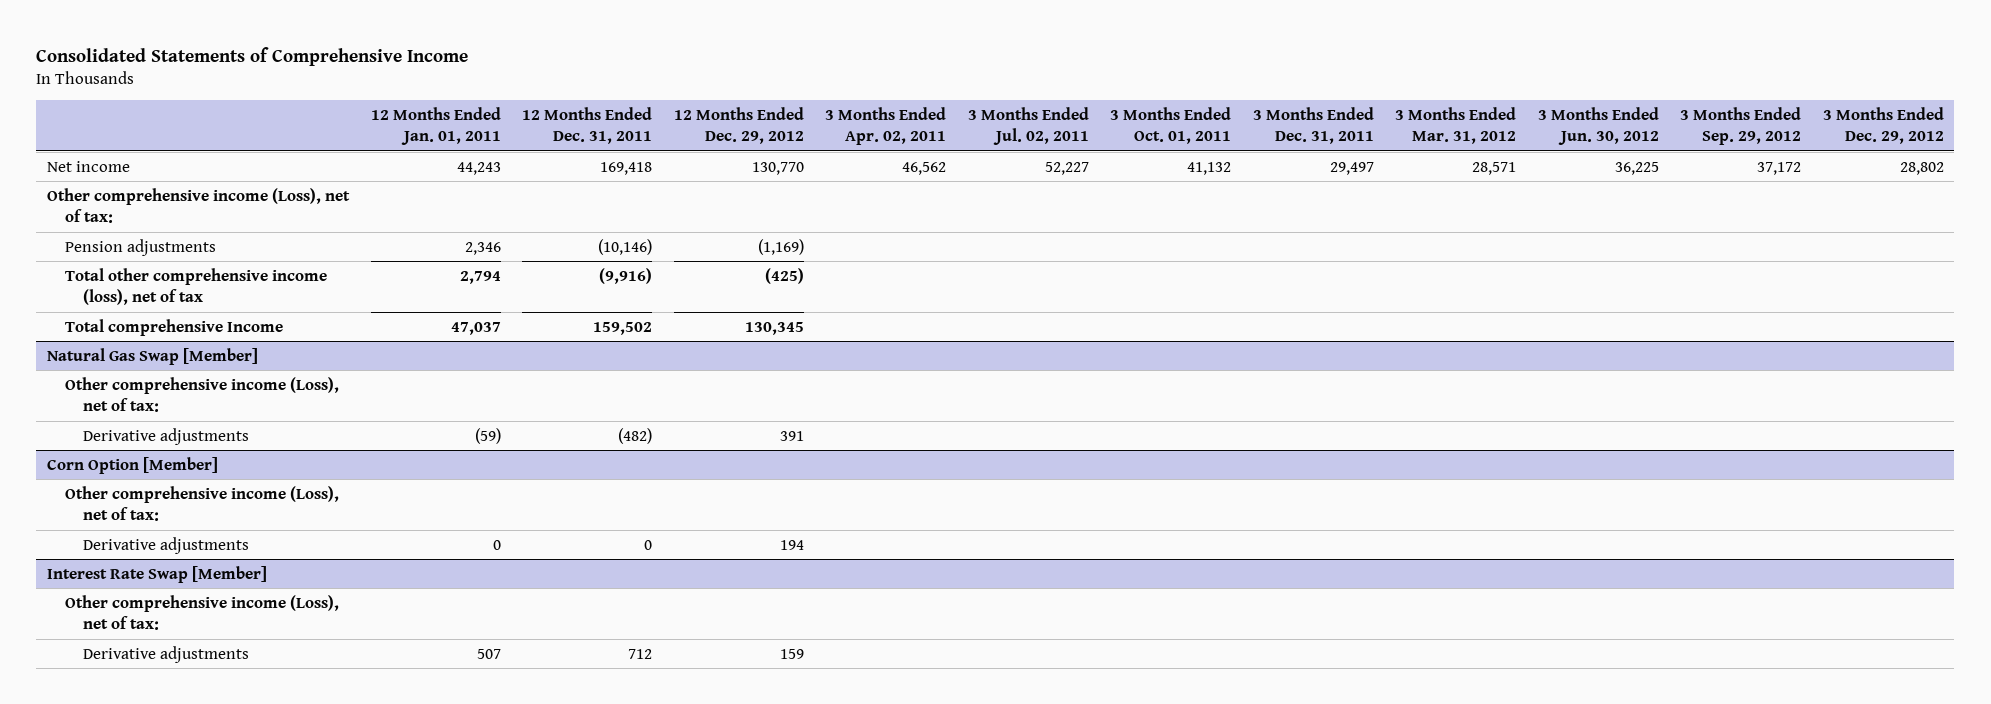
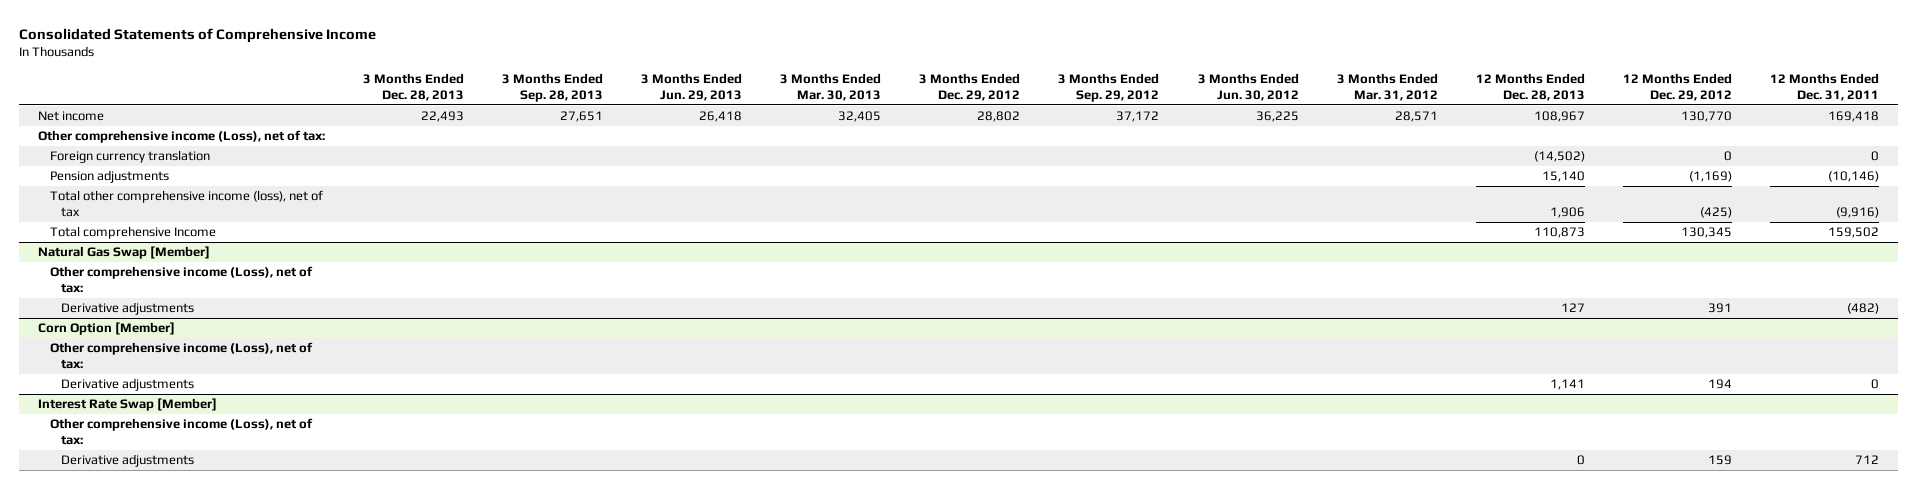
[370,106,501,145] 12 Months Ended Jan. 01, 2011 -> none
[825,106,947,145] 3 Months Ended Apr. 02, 2011 -> none
[967,106,1089,145] 3 Months Ended Jul. 02, 2011 -> none
[1110,106,1232,144] 3 Months Ended Oct. 01, 2011 -> none
[1252,106,1374,144] 3 Months Ended Dec. 31, 2011 -> none
none -> [363,72,465,101] 3 Months Ended Dec. 28, 2013
none -> [502,72,604,102] 3 Months Ended Sep. 28, 2013
none -> [641,72,743,101] 3 Months Ended Jun. 29, 2013
none -> [780,72,882,101] 3 Months Ended Mar. 30, 2013
none -> [1475,72,1585,101] 12 Months Ended Dec. 28, 2013
none -> [49,150,210,164] Foreign currency translation

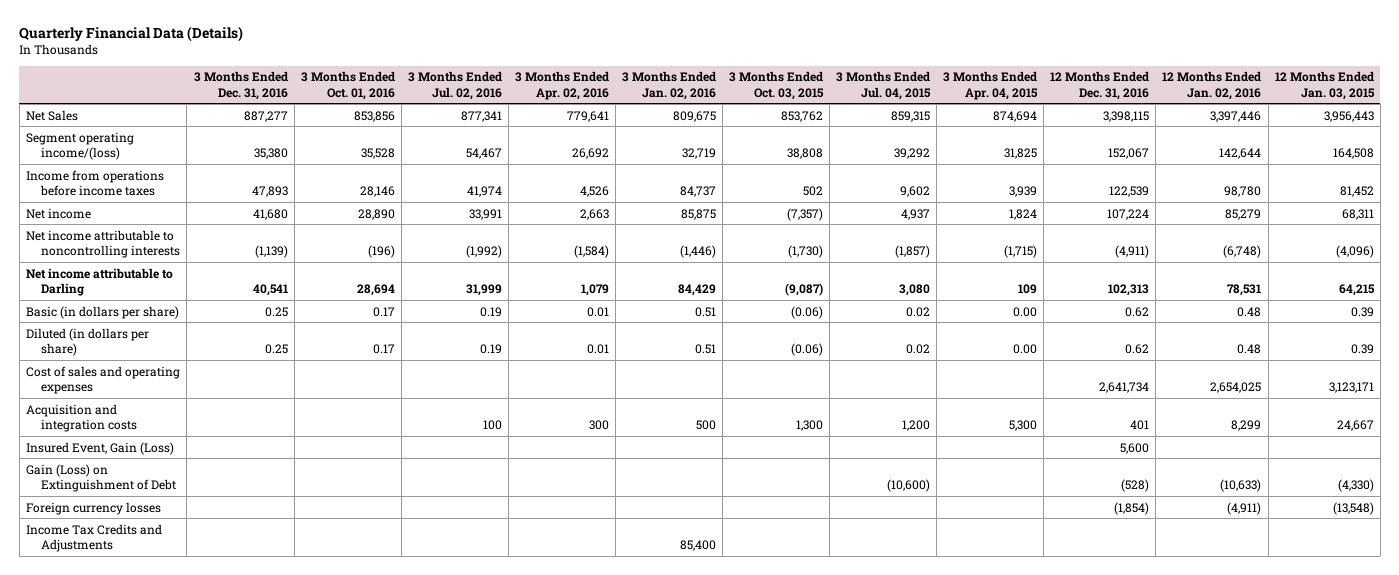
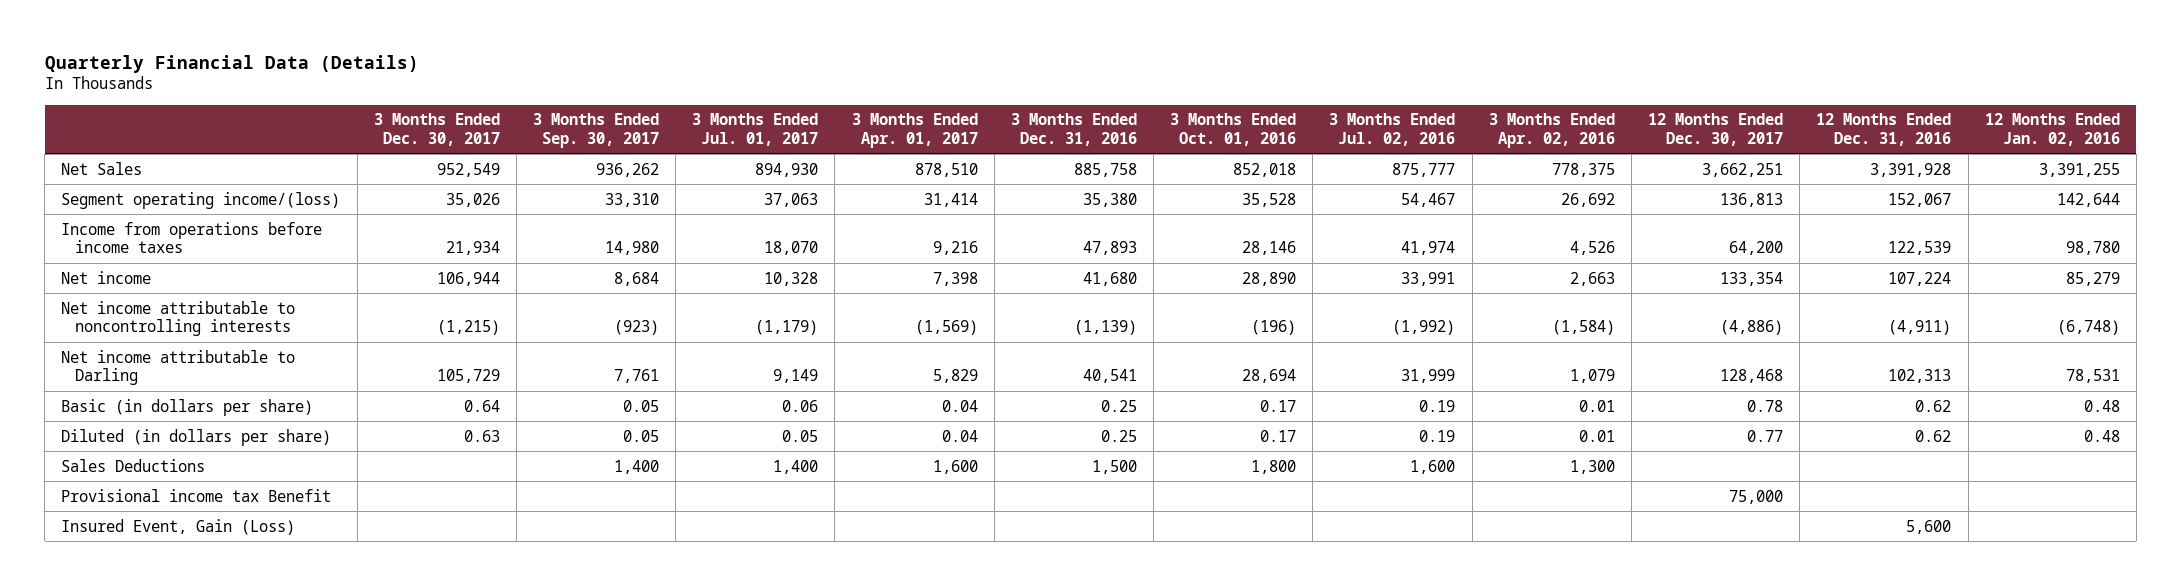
[621,71,716,100] 3 Months Ended Jan. 02, 2016 -> none
[729,71,825,100] 3 Months Ended Oct. 03, 2015 -> none
[836,71,932,100] 3 Months Ended Jul. 04, 2015 -> none
[943,71,1039,100] 3 Months Ended Apr. 04, 2015 -> none
[1274,71,1375,100] 12 Months Ended Jan. 03, 2015 -> none
none -> [373,113,500,146] 3 Months Ended Dec. 30, 2017
none -> [533,113,660,148] 3 Months Ended Sep. 30, 2017
none -> [692,113,819,146] 3 Months Ended Jul. 01, 2017
none -> [851,113,978,148] 3 Months Ended Apr. 01, 2017
none -> [1648,113,1784,146] 12 Months Ended Dec. 30, 2017
[243,110,288,122] 887,277 -> [1073,162,1137,177] 885,758
[353,110,395,122] 853,856 -> [1233,162,1297,177] 852,018
[460,110,502,122] 877,341 -> [1392,162,1456,177] 875,777
[566,110,609,122] 779,641 -> [1551,162,1615,177] 778,375
[1103,110,1150,122] 3,398,115 -> [1870,162,1952,177] 3,391,928
[1210,110,1262,122] 3,397,446 -> [2038,162,2120,177] 3,391,255
[25,365,180,394] Cost of sales and operating expenses -> none
[25,403,138,432] Acquisition and integration costs -> none
none -> [61,458,206,472] Sales Deductions
none -> [61,488,332,502] Provisional income tax Benefit
[25,463,177,492] Gain (Loss) on Extinguishment of Debt -> none
[25,501,161,515] Foreign currency losses -> none
[25,523,162,552] Income Tax Credits and Adjustments -> none

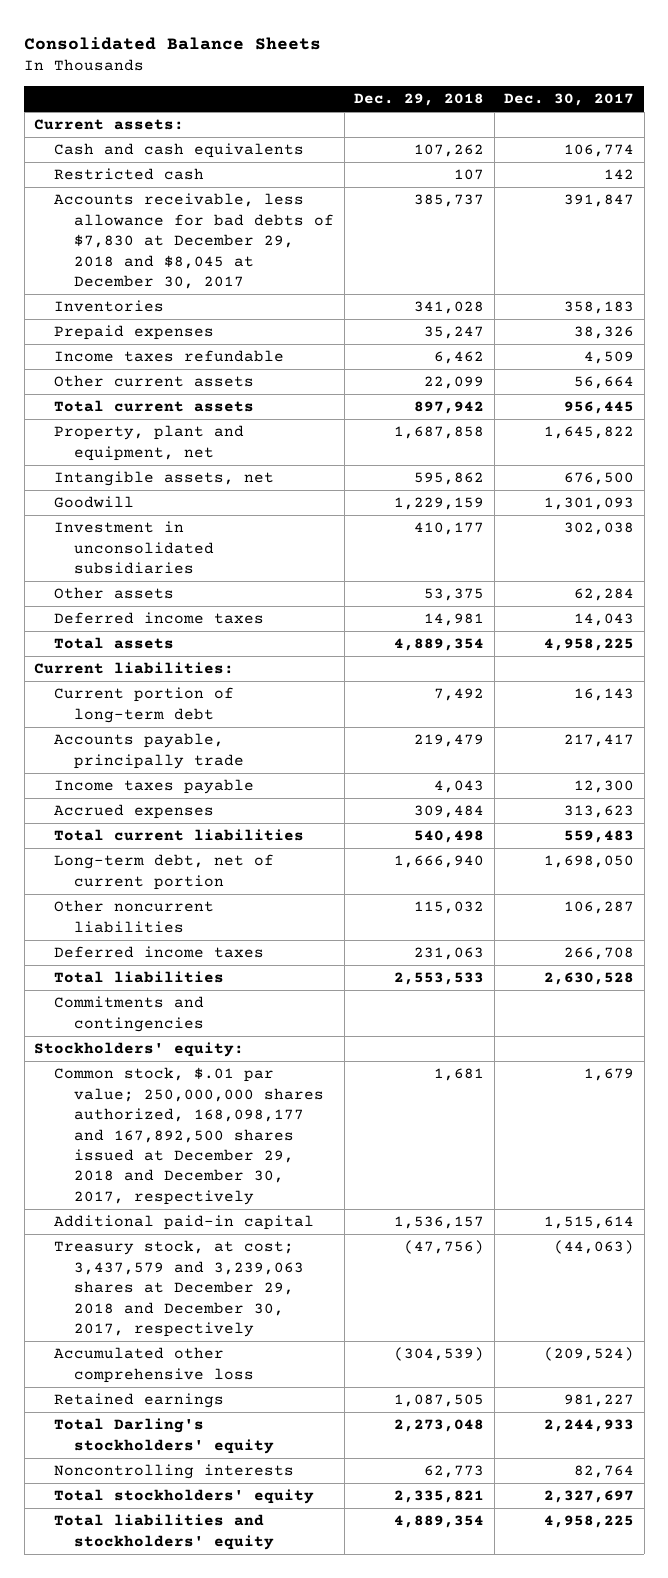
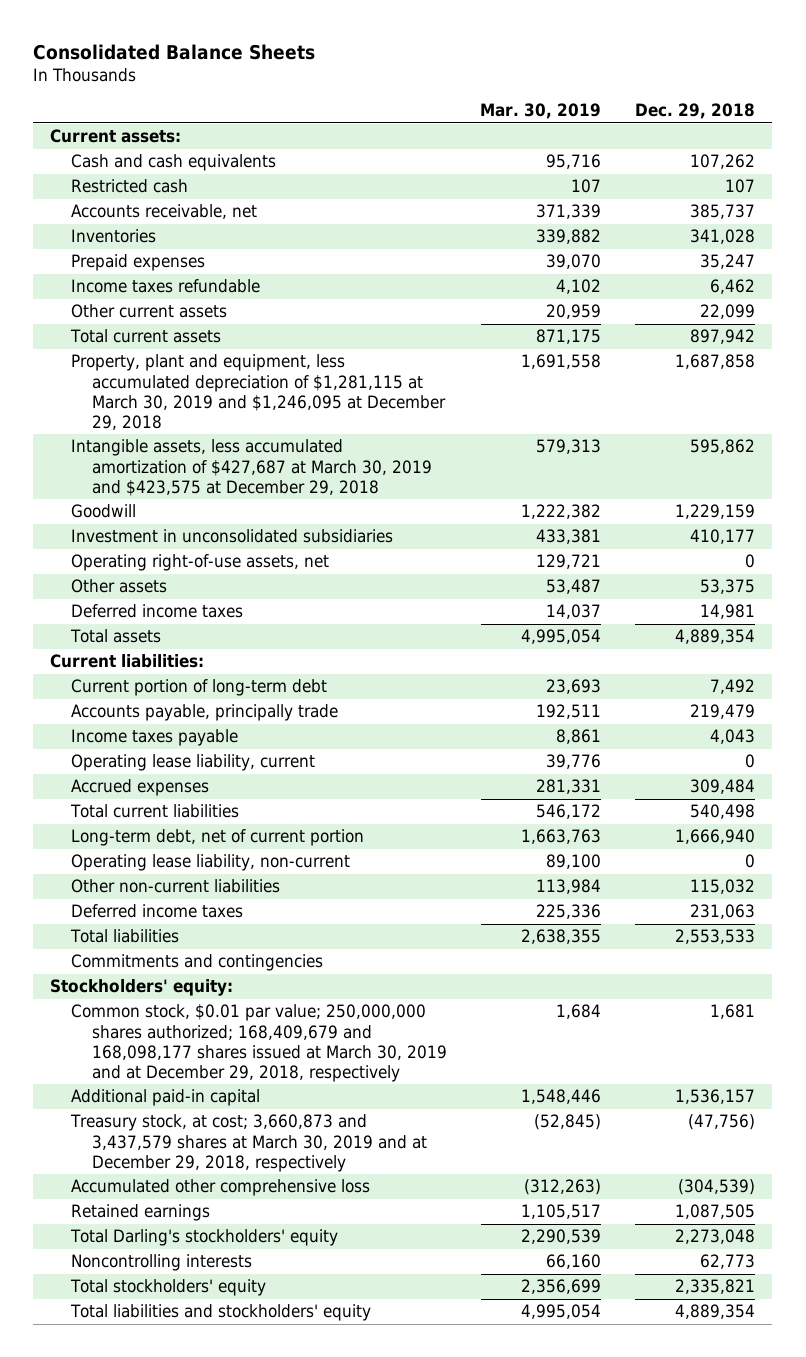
[504,93,635,107] Dec. 30, 2017 -> none
none -> [480,103,602,120] Mar. 30, 2019
[54,193,335,289] Accounts receivable, less allowance for bad debts of $7,830 at December 29, 2018 and $8,045 at December 30, 2017 -> [70,204,257,220] Accounts receivable, net
[54,425,245,461] Property, plant and equipment, net -> [70,354,446,430] Property, plant and equipment, less accumulated depreciation of $1,281,115 at March 30, 2019 and $1,246,095 at December 29, 2018
[54,471,275,487] Intangible assets, net -> [70,439,432,496] Intangible assets, less accumulated amortization of $427,687 at March 30, 2019 and $423,575 at December 29, 2018
none -> [70,554,329,572] Operating right-of-use assets, net
none -> [70,754,315,772] Operating lease liability, current
none -> [70,854,350,872] Operating lease liability, non-current
[54,900,215,933] Other noncurrent liabilities -> [70,879,280,894] Other non-current liabilities
[54,1067,325,1205] Common stock, $.01 par value; 250,000,000 shares authorized, 168,098,177 and 167,892,500 shares issued at December 29, 2018 and December 30, 2017, respectively -> [70,1004,447,1082] Common stock, $0.01 par value; 250,000,000 shares authorized; 168,409,679 and 168,098,177 shares issued at March 30, 2019 and at December 29, 2018, respectively
[54,1240,305,1337] Treasury stock, at cost; 3,437,579 and 3,239,063 shares at December 29, 2018 and December 30, 2017, respectively -> [69,1114,427,1172] Treasury stock, at cost; 3,660,873 and 3,437,579 shares at March 30, 2019 and at December 29, 2018, respectively

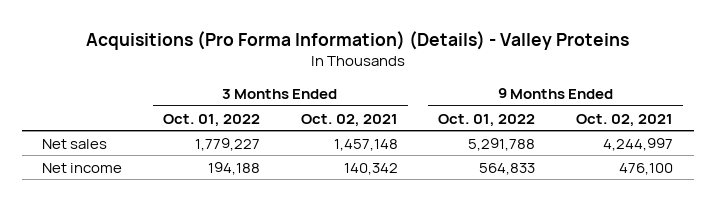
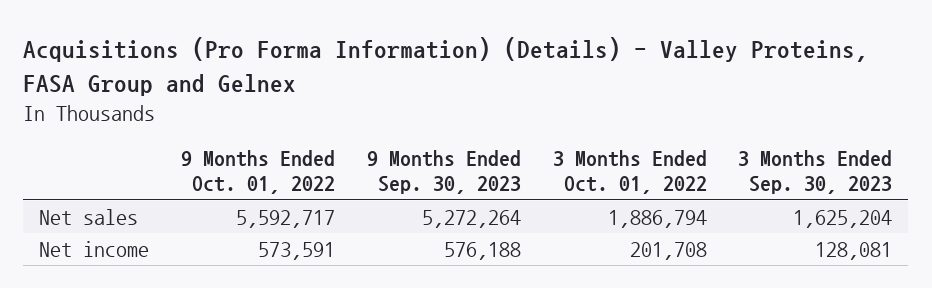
[85,30,629,50] Acquisitions (Pro Forma Information) (Details) - Valley Proteins -> [23,36,869,96] Acquisitions (Pro Forma Information) (Details) - Valley Proteins, FASA Group and Gelnex
[300,113,398,127] Oct. 02, 2021 -> none
[576,113,674,127] Oct. 02, 2021 -> none
none -> [366,149,521,195] 9 Months Ended Sep. 30, 2023
none -> [738,149,893,195] 3 Months Ended Sep. 30, 2023
[195,137,261,151] 1,779,227 -> [607,210,707,229] 1,886,794
[468,137,536,151] 5,291,788 -> [236,210,336,229] 5,592,717
[208,161,261,175] 194,188 -> [629,242,707,261] 201,708
[479,162,536,175] 564,833 -> [258,242,336,261] 573,591

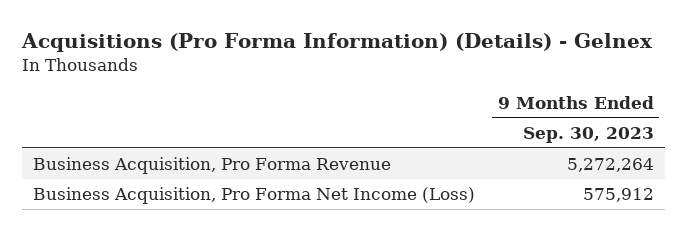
[23,36,869,96] Acquisitions (Pro Forma Information) (Details) - Valley Proteins, FASA Group and Gelnex -> [21,33,654,53] Acquisitions (Pro Forma Information) (Details) - Gelnex
[181,149,336,195] 9 Months Ended Oct. 01, 2022 -> none
[552,149,707,195] 3 Months Ended Oct. 01, 2022 -> none
[738,149,893,195] 3 Months Ended Sep. 30, 2023 -> none
[39,209,139,226] Net sales -> [33,157,392,175] Business Acquisition, Pro Forma Revenue
[39,241,150,258] Net income -> [33,187,476,205] Business Acquisition, Pro Forma Net Income (Loss)
[443,242,521,261] 576,188 -> [582,188,654,203] 575,912

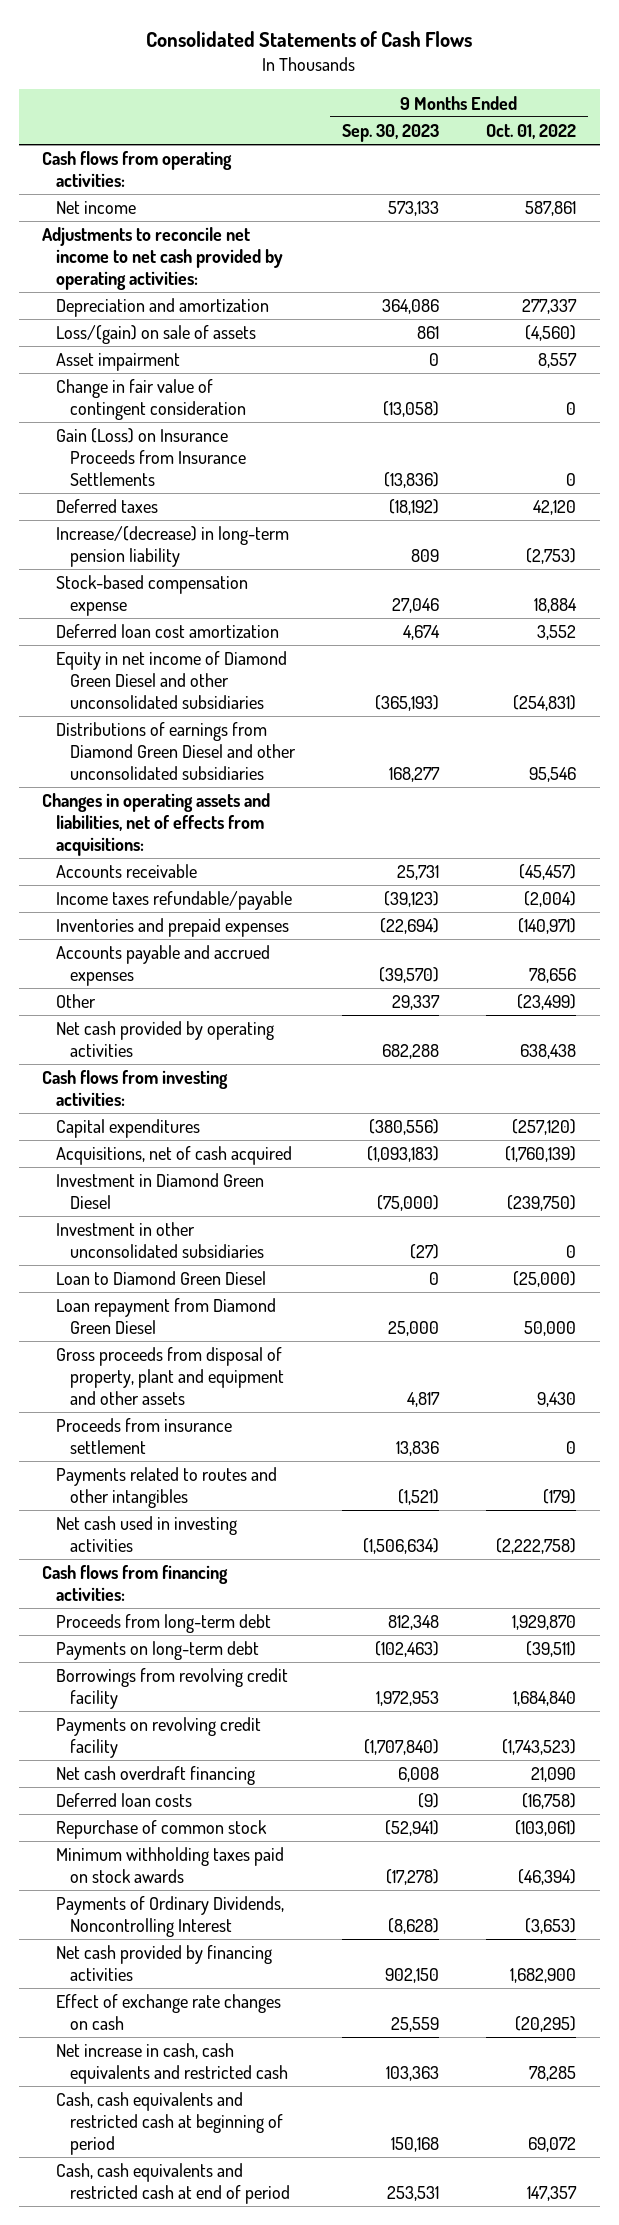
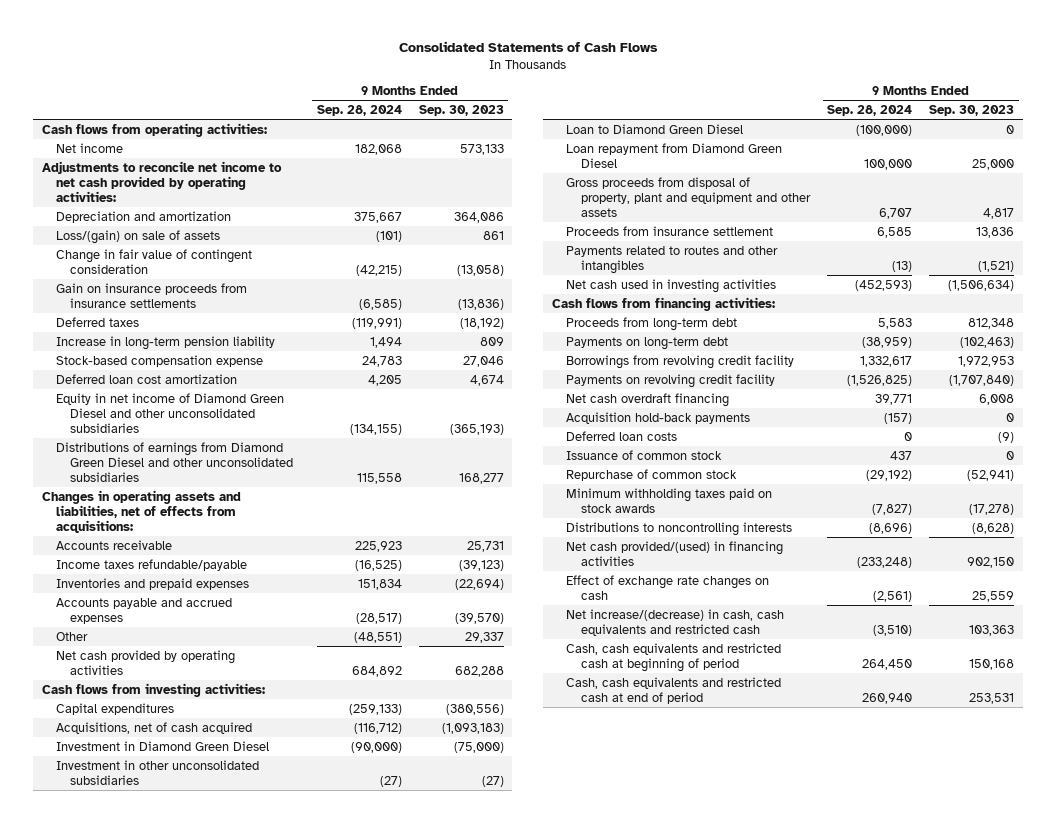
[486,123,577,139] Oct. 01, 2022 -> none
none -> [316,104,402,116] Sep. 28, 2024
[56,353,181,372] Asset impairment -> none
[56,428,247,486] Gain (Loss) on Insurance Proceeds from Insurance Settlements -> [55,282,247,308] Gain on insurance proceeds from insurance settlements
[56,526,290,568] Increase/(decrease) in long-term pension liability -> [55,335,275,350] Increase in long-term pension liability
none -> [566,411,751,424] Acquisition hold-back payments
none -> [566,449,723,460] Issuance of common stock
[56,1896,285,1938] Payments of Ordinary Dividends, Noncontrolling Interest -> [566,521,793,536] Distributions to noncontrolling interests
[56,1945,273,1982] Net cash provided by financing activities -> [566,540,784,566] Net cash provided/(used) in financing activities
[56,2043,289,2085] Net increase in cash, cash equivalents and restricted cash -> [566,608,785,636] Net increase/(decrease) in cash, cash equivalents and restricted cash

